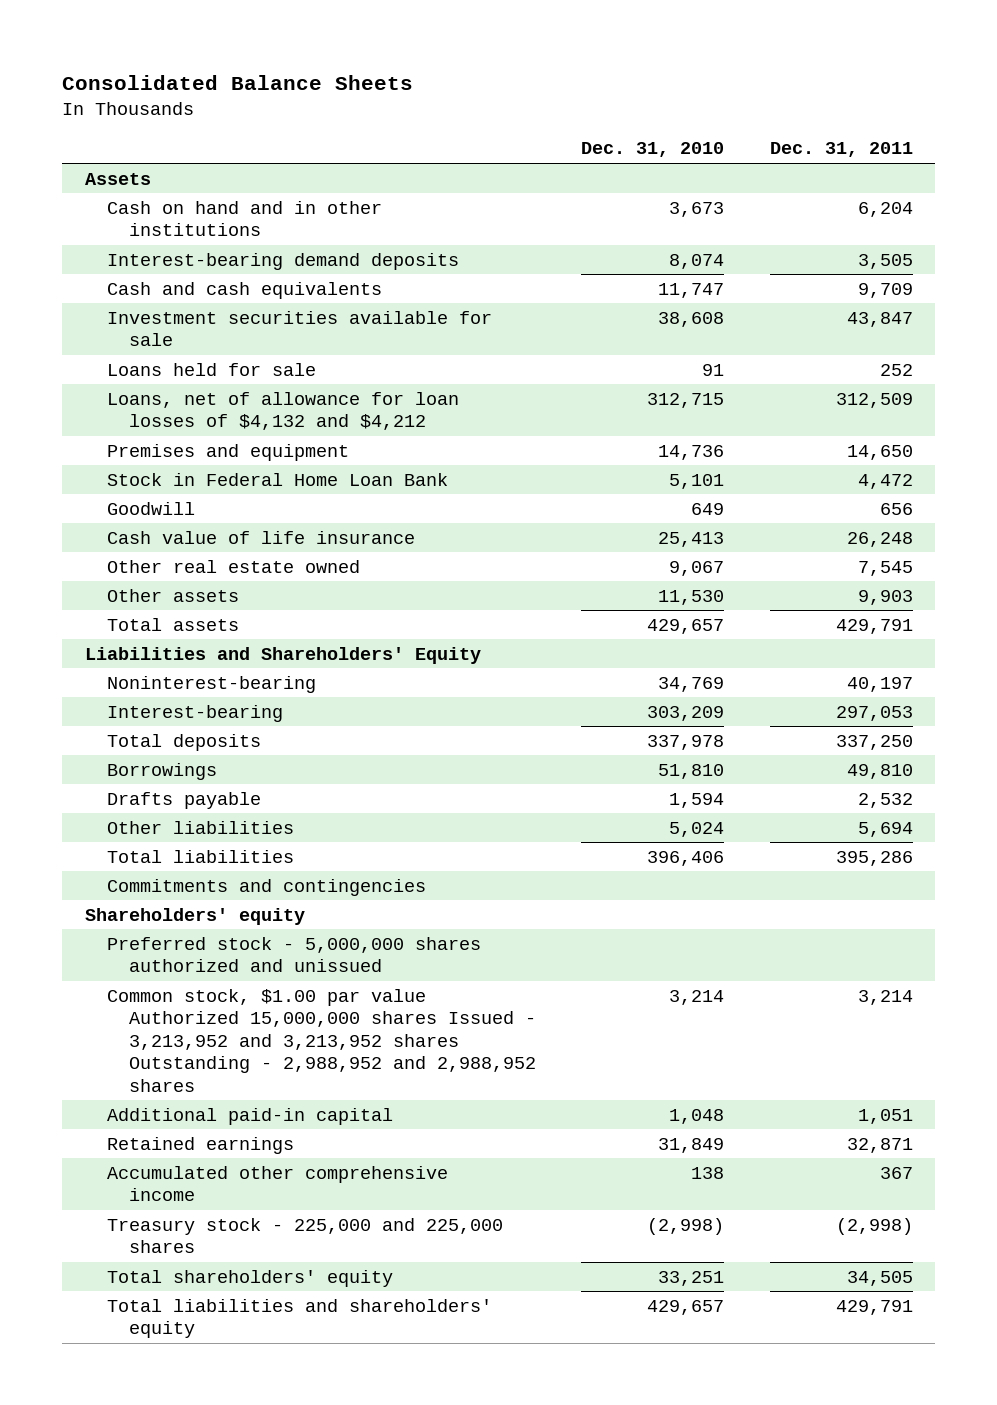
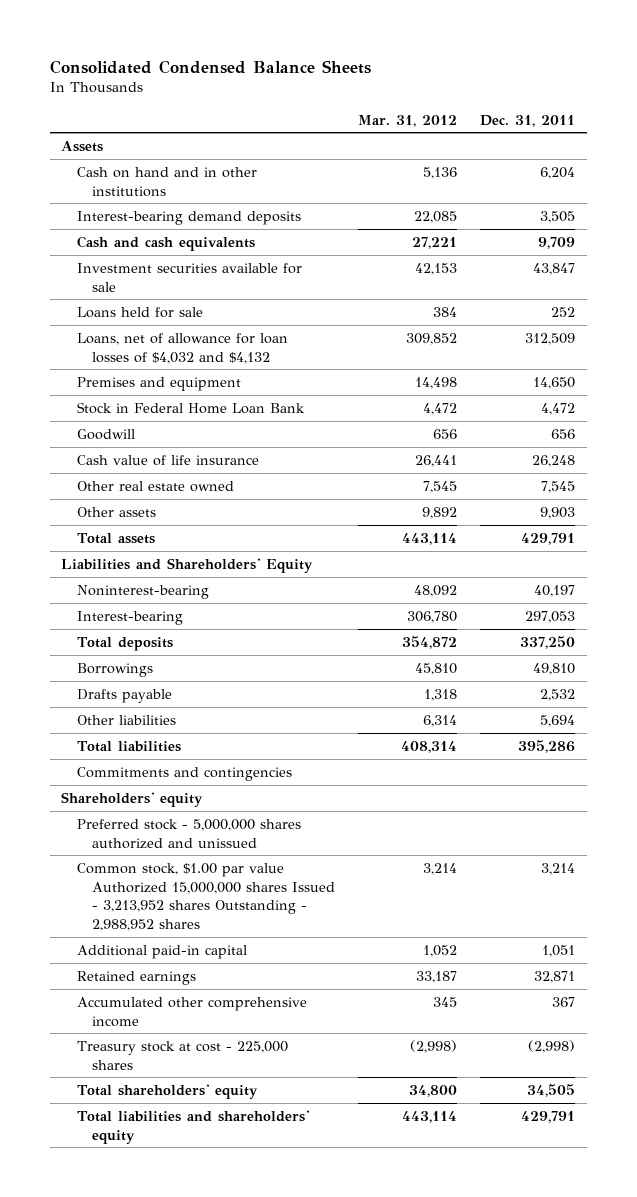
[61,75,413,91] Consolidated Balance Sheets -> [49,59,371,74] Consolidated Condensed Balance Sheets
[581,142,725,158] Dec. 31, 2010 -> none
none -> [358,114,458,127] Mar. 31, 2012
[106,391,459,431] Loans, net of allowance for loan losses of $4,132 and $4,212 -> [76,332,288,364] Loans, net of allowance for loan losses of $4,032 and $4,132
[106,988,536,1092] Common stock, $1.00 par value Authorized 15,000,000 shares Issued - 3,213,952 and 3,213,952 shares Outstanding - 2,988,952 and 2,988,952 shares -> [76,862,336,932] Common stock, $1.00 par value Authorized 15,000,000 shares Issued - 3,213,952 shares Outstanding - 2,988,952 shares
[106,1217,503,1254] Treasury stock - 225,000 and 225,000 shares -> [76,1040,288,1070] Treasury stock at cost - 225,000 shares

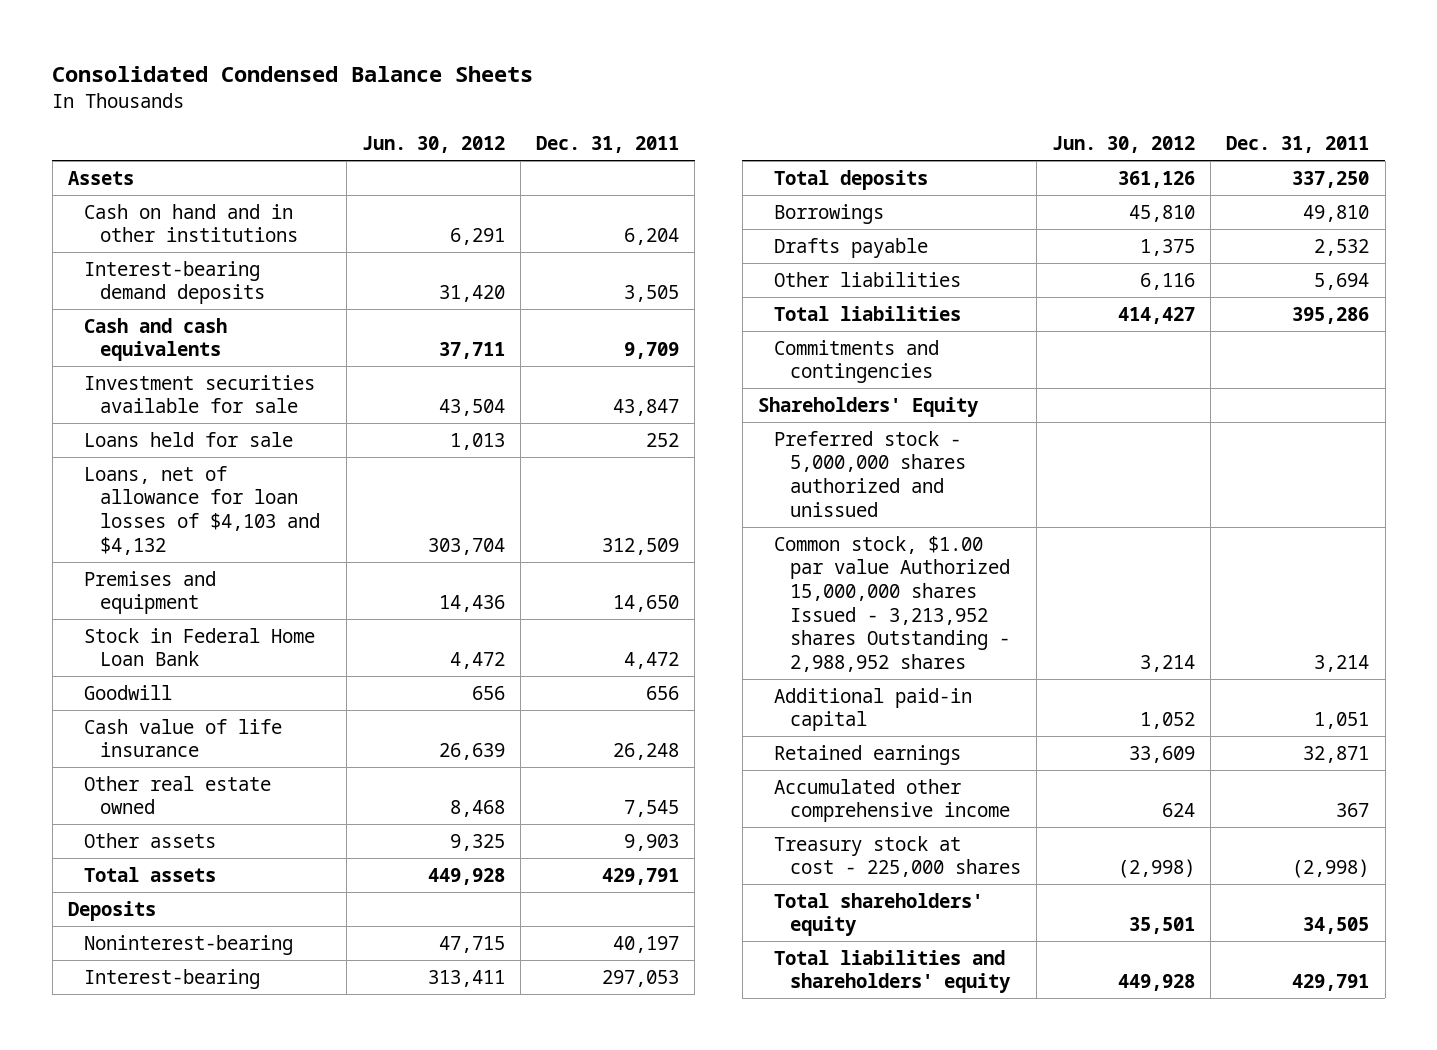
[358,114,458,127] Mar. 31, 2012 -> none
none -> [362,136,506,154] Jun. 30, 2012
[76,332,288,364] Loans, net of allowance for loan losses of $4,032 and $4,132 -> [84,465,321,555] Loans, net of allowance for loan losses of $4,103 and $4,132
[61,557,314,573] Liabilities and Shareholders' Equity -> none
none -> [67,900,156,921] Deposits
[61,791,204,807] Shareholders' equity -> [758,396,980,417] Shareholders' Equity

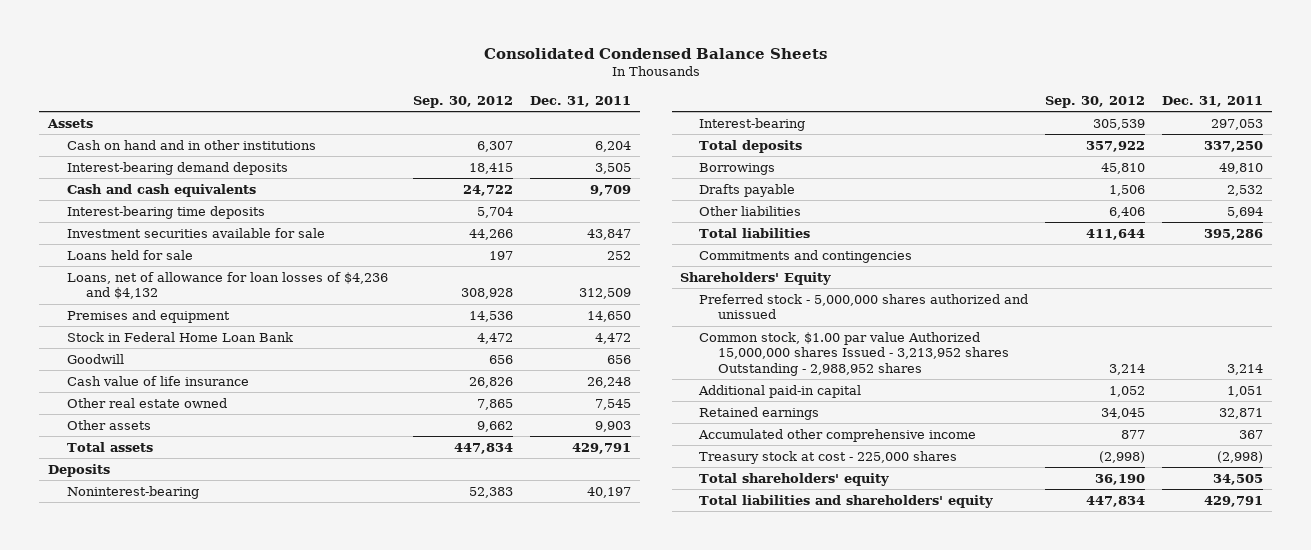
[362,136,506,154] Jun. 30, 2012 -> none
none -> [413,95,514,108] Sep. 30, 2012
none -> [67,205,266,219] Interest-bearing time deposits
[84,465,321,555] Loans, net of allowance for loan losses of $4,103 and $4,132 -> [67,271,389,300] Loans, net of allowance for loan losses of $4,236 and $4,132

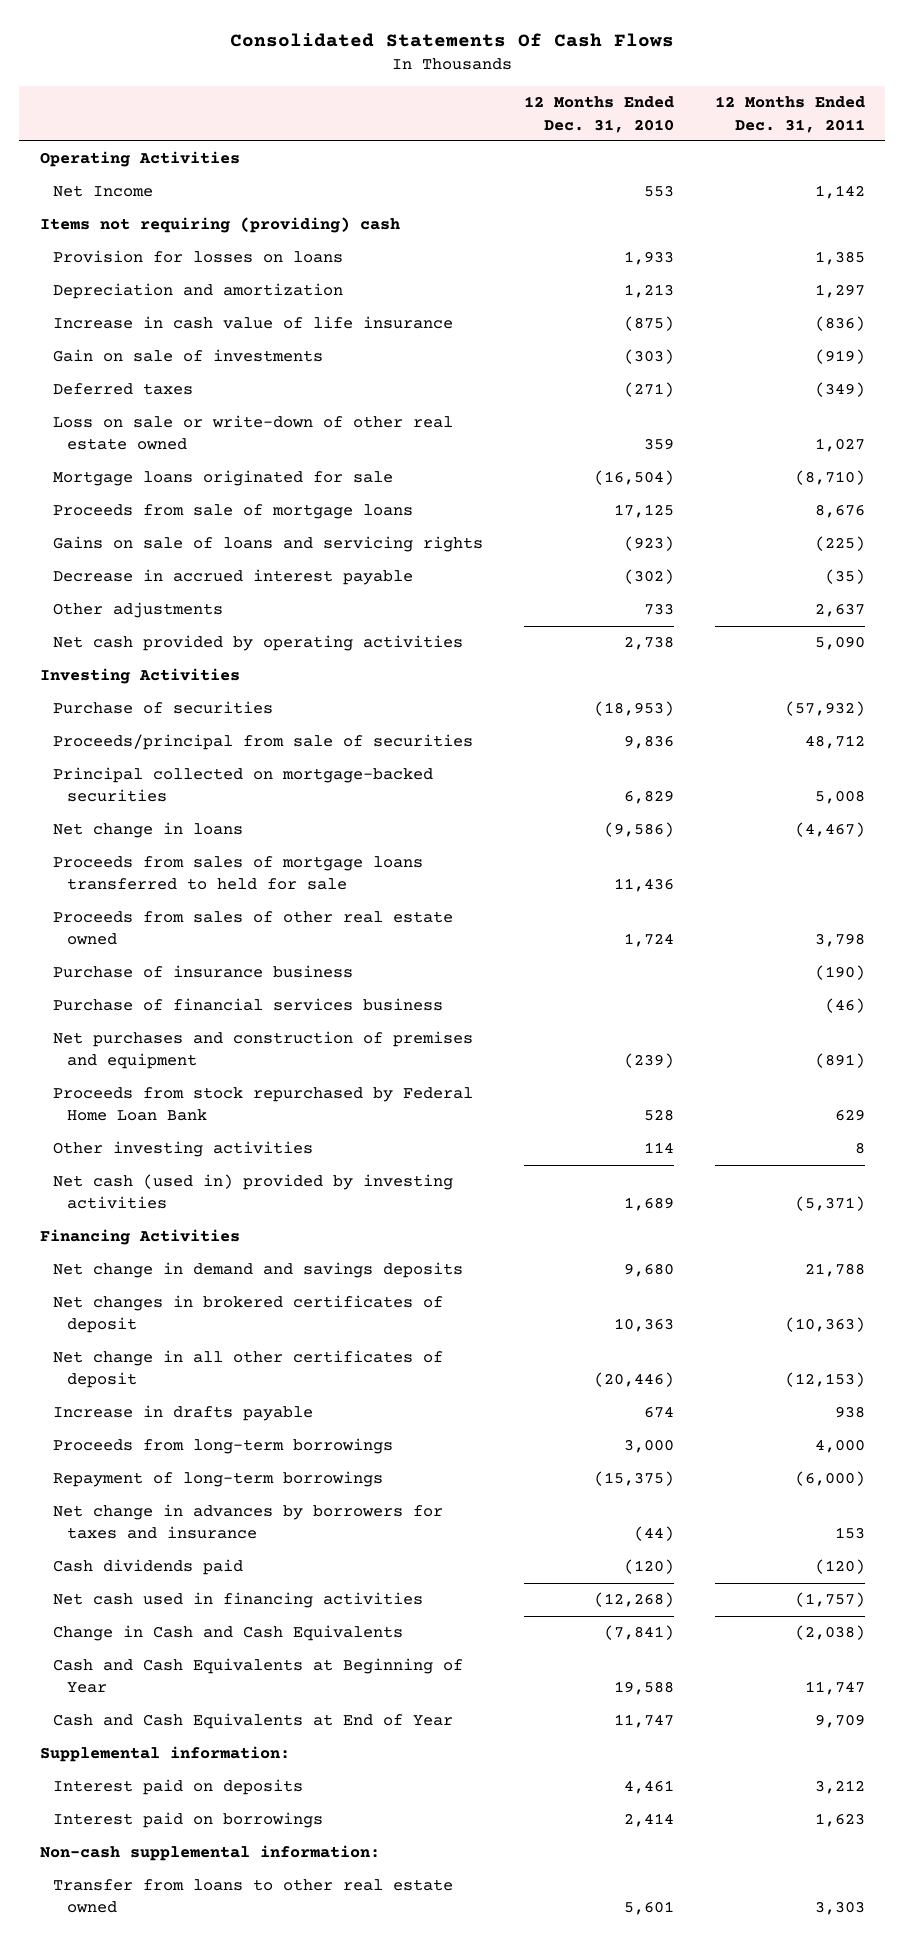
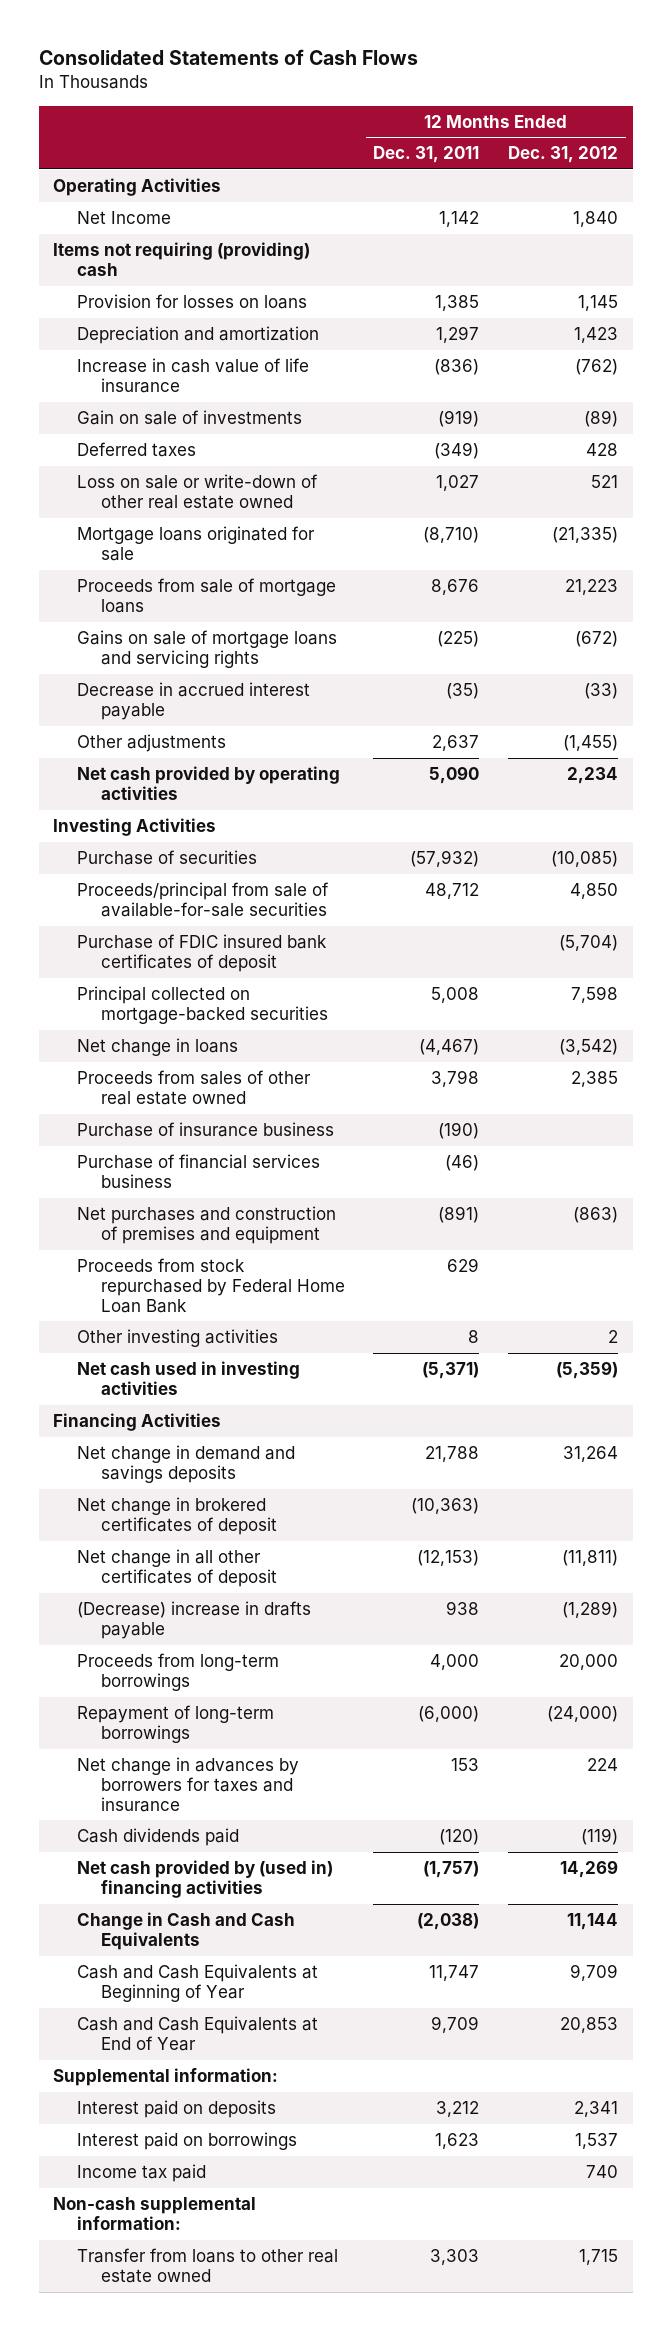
[230,33,675,48] Consolidated Statements Of Cash Flows -> [38,49,418,66] Consolidated Statements of Cash Flows
[524,96,675,133] 12 Months Ended Dec. 31, 2010 -> none
none -> [508,146,619,164] Dec. 31, 2012
[53,536,484,553] Gains on sale of loans and servicing rights -> [76,630,337,668] Gains on sale of mortgage loans and servicing rights
[53,734,474,751] Proceeds/principal from sale of securities -> [76,882,329,917] Proceeds/principal from sale of available-for-sale securities
none -> [76,934,327,972] Purchase of FDIC insured bank certificates of deposit
[53,856,424,891] Proceeds from sales of mortgage loans transferred to held for sale -> none
[53,1174,454,1210] Net cash (used in) provided by investing activities -> [76,1361,300,1395] Net cash used in investing activities
[53,1295,444,1334] Net changes in brokered certificates of deposit -> [76,1497,277,1535] Net change in brokered certificates of deposit
[53,1405,314,1422] Increase in drafts payable -> [76,1601,311,1639] (Decrease) increase in drafts payable
[53,1592,424,1609] Net cash used in financing activities -> [76,1860,333,1898] Net cash provided by (used in) financing activities
none -> [76,2164,206,2183] Income tax paid

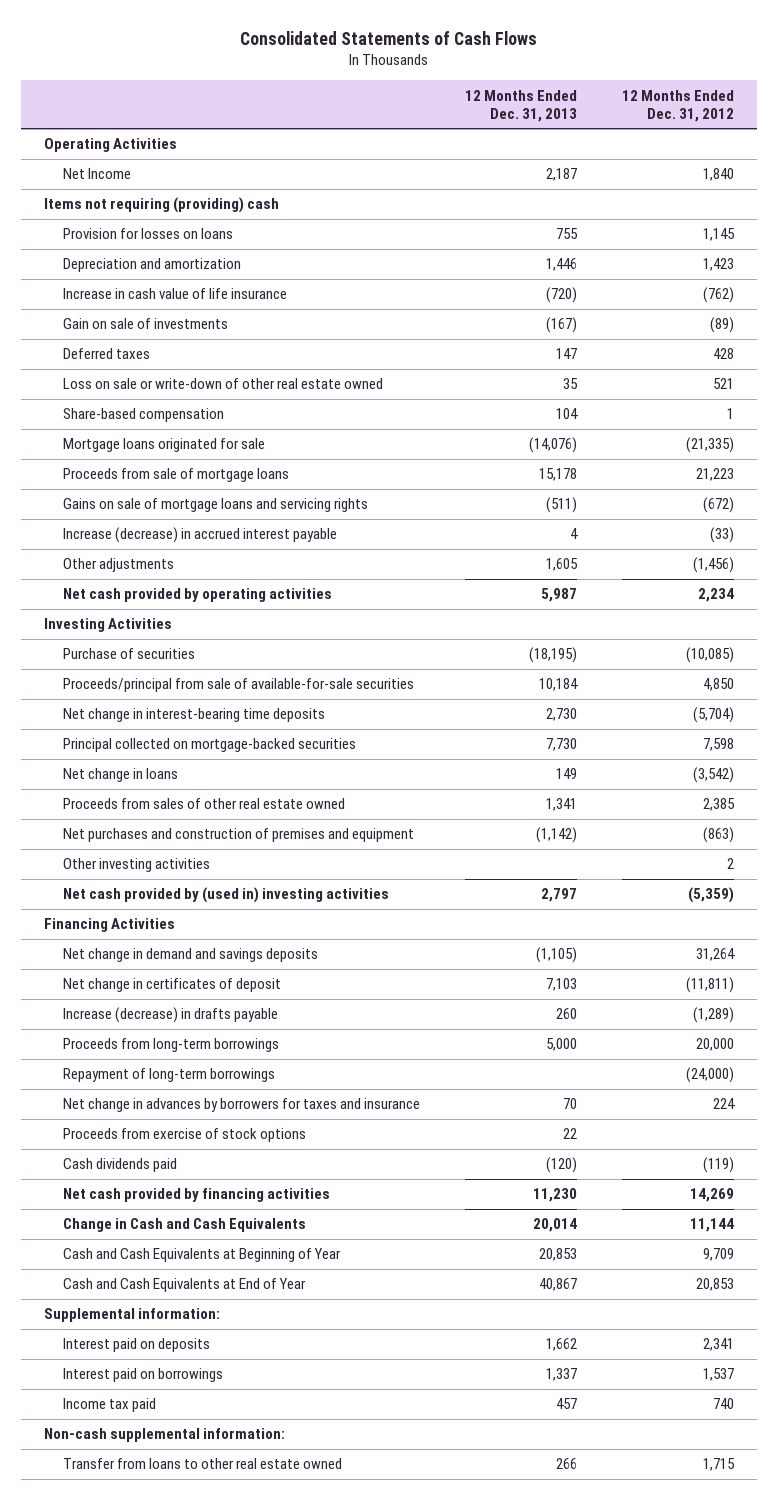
[373,146,480,164] Dec. 31, 2011 -> none
none -> [464,89,577,122] 12 Months Ended Dec. 31, 2013
none -> [62,408,224,423] Share-based compensation
[76,682,310,720] Decrease in accrued interest payable -> [62,527,337,544] Increase (decrease) in accrued interest payable
[563,735,619,752] (1,455) -> [693,557,735,574] (1,456)
[76,934,327,972] Purchase of FDIC insured bank certificates of deposit -> [62,708,325,723] Net change in interest-bearing time deposits
[76,1122,334,1138] Purchase of insurance business -> none
[76,1154,320,1188] Purchase of financial services business -> none
[76,1258,345,1313] Proceeds from stock repurchased by Federal Home Loan Bank -> none
[76,1361,300,1395] Net cash used in investing activities -> [62,887,389,904] Net cash provided by (used in) investing activities
[76,1497,277,1535] Net change in brokered certificates of deposit -> none
[76,1549,277,1587] Net change in all other certificates of deposit -> [62,978,281,993] Net change in certificates of deposit
[76,1601,311,1639] (Decrease) increase in drafts payable -> [62,1007,278,1024] Increase (decrease) in drafts payable
none -> [62,1128,306,1143] Proceeds from exercise of stock options
[76,1860,333,1898] Net cash provided by (used in) financing activities -> [62,1188,330,1203] Net cash provided by financing activities

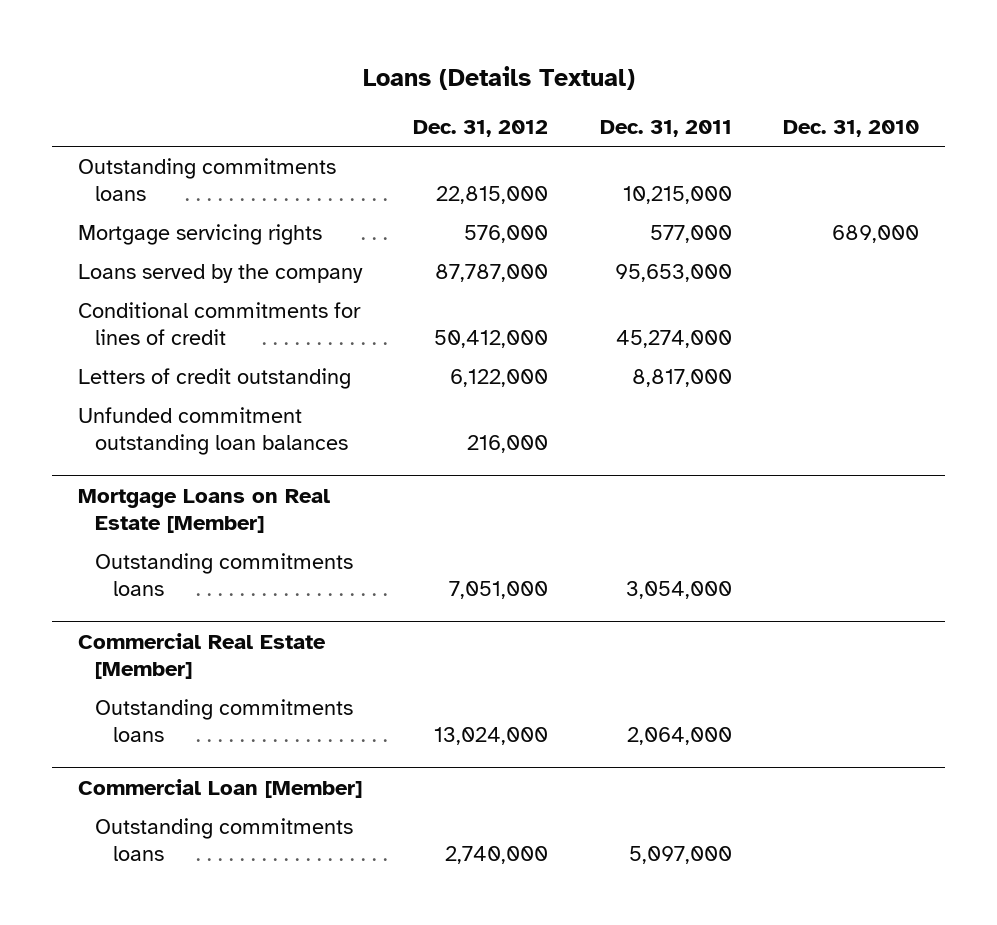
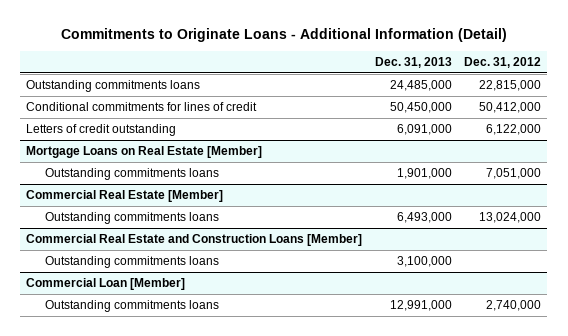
[362,65,635,90] Loans (Details Textual) -> [60,27,507,42] Commitments to Originate Loans - Additional Information (Detail)
[599,120,732,138] Dec. 31, 2011 -> none
[783,120,920,138] Dec. 31, 2010 -> none
none -> [374,57,452,69] Dec. 31, 2013
[77,223,322,245] Mortgage servicing rights -> none
[77,263,363,283] Loans served by the company -> none
[77,406,349,456] Unfunded commitment outstanding loan balances -> none
none -> [26,234,363,247] Commercial Real Estate and Construction Loans [Member]
none -> [44,256,219,269] Outstanding commitments loans

